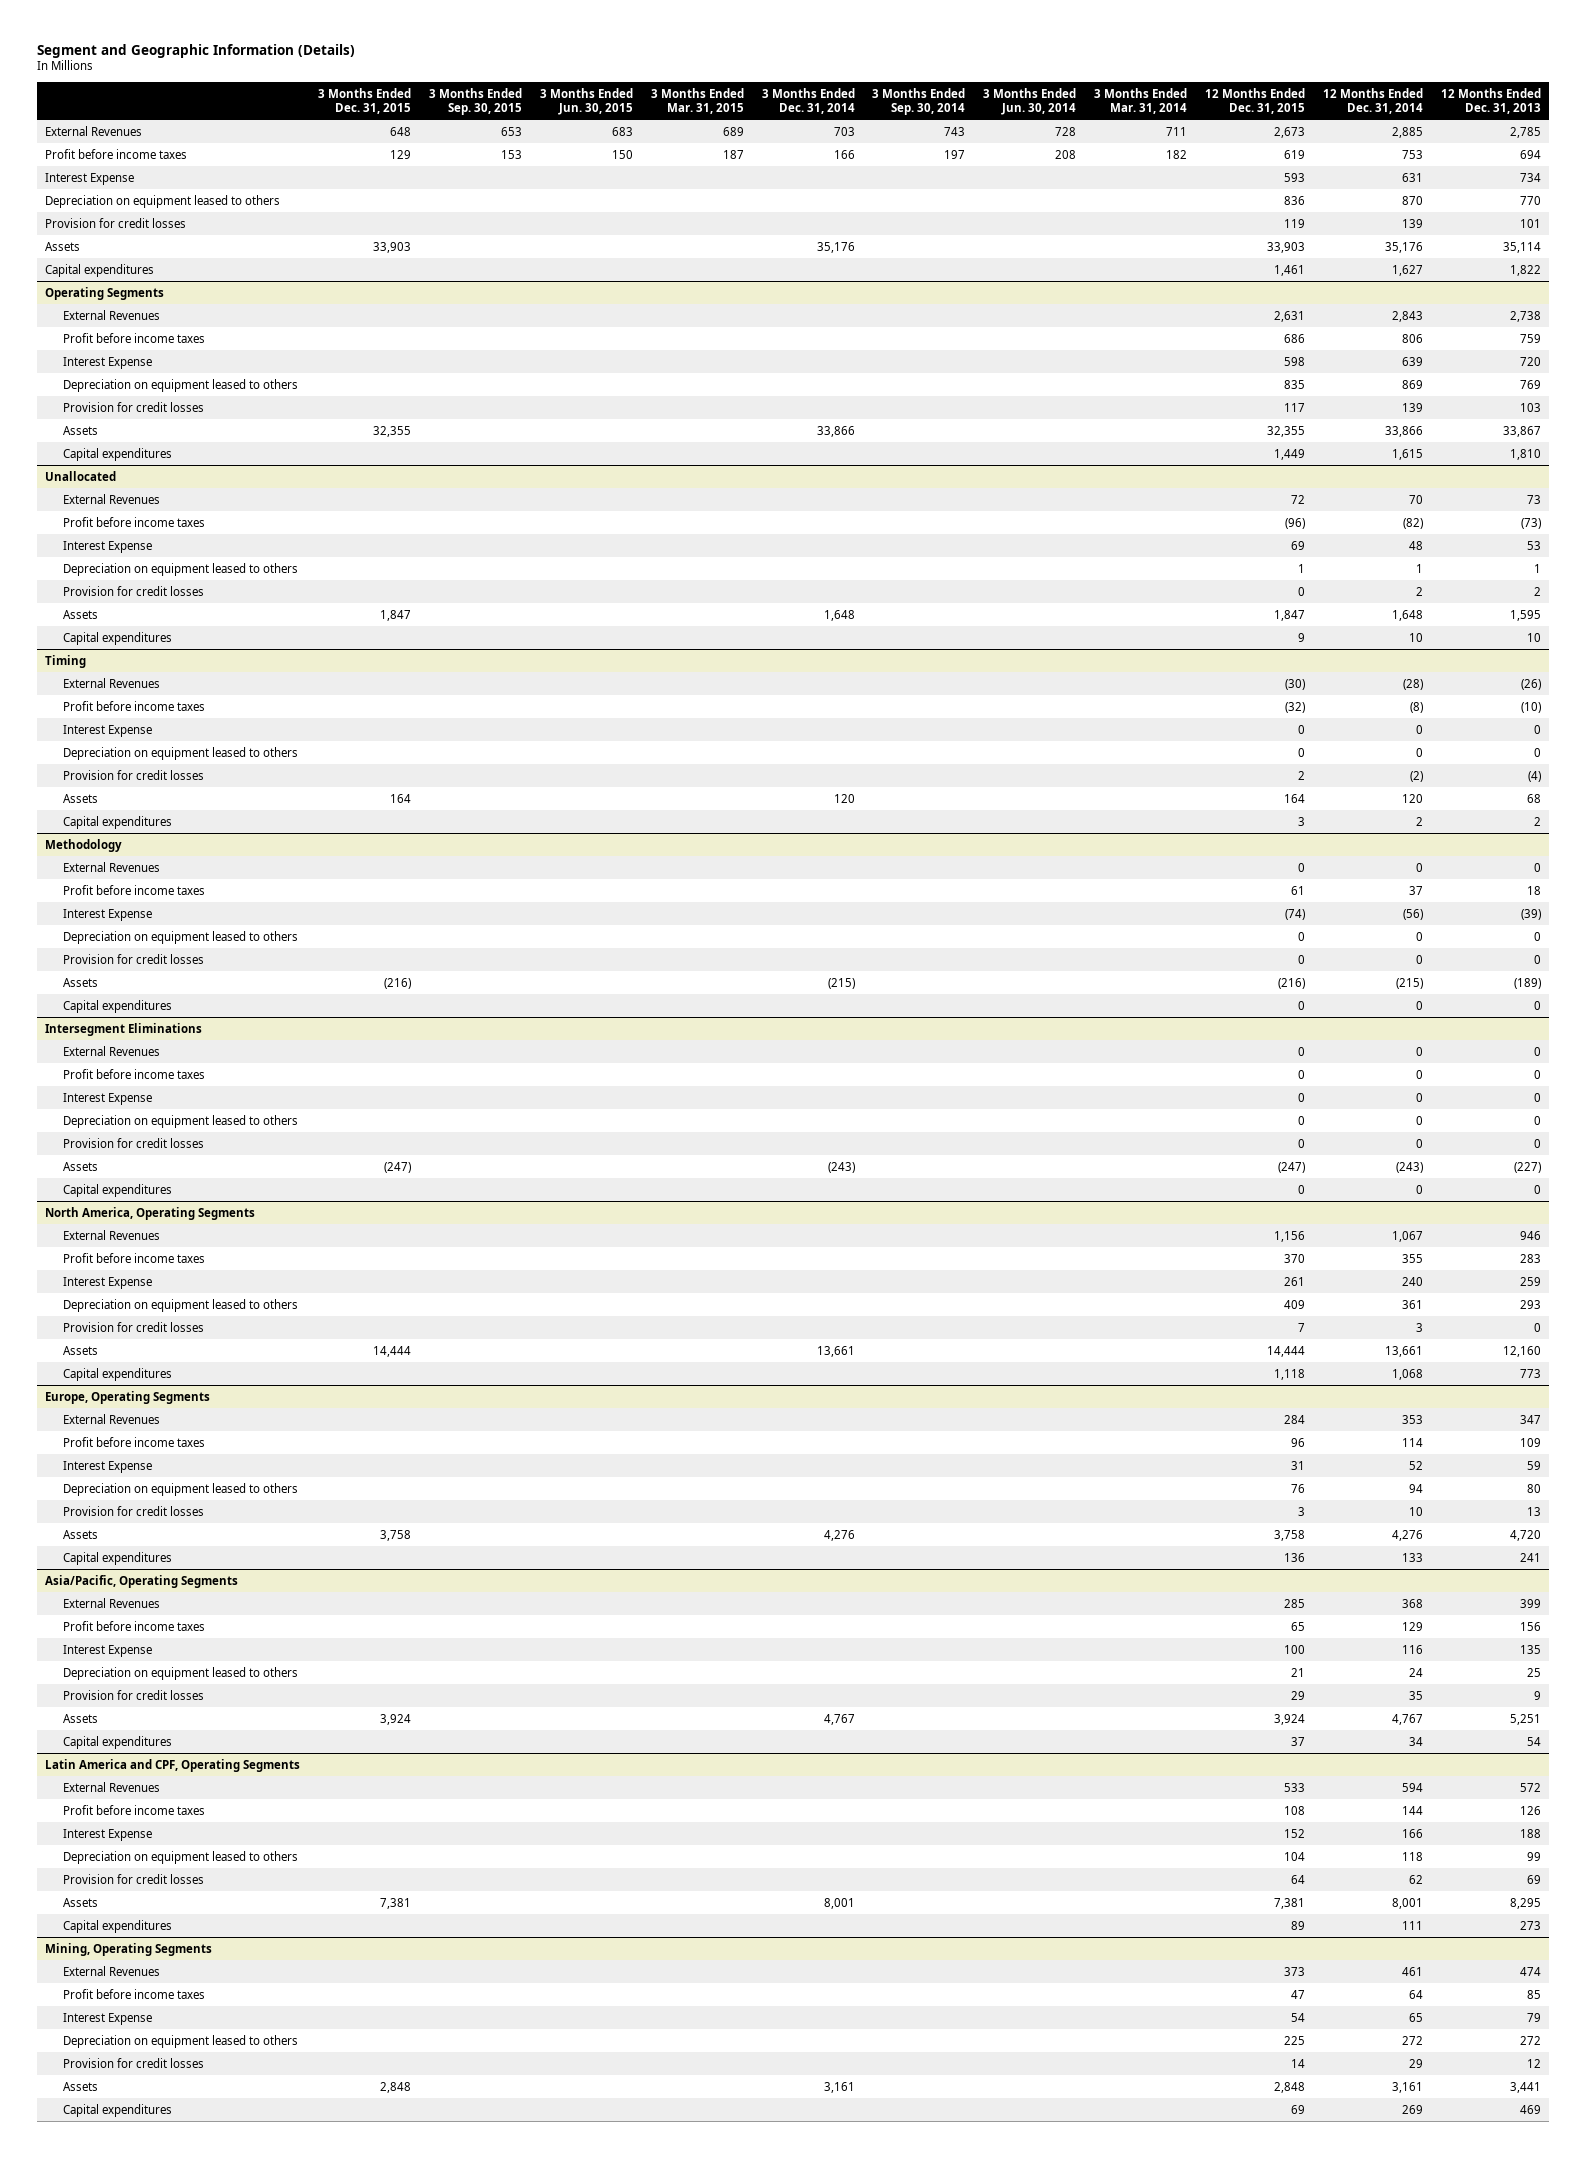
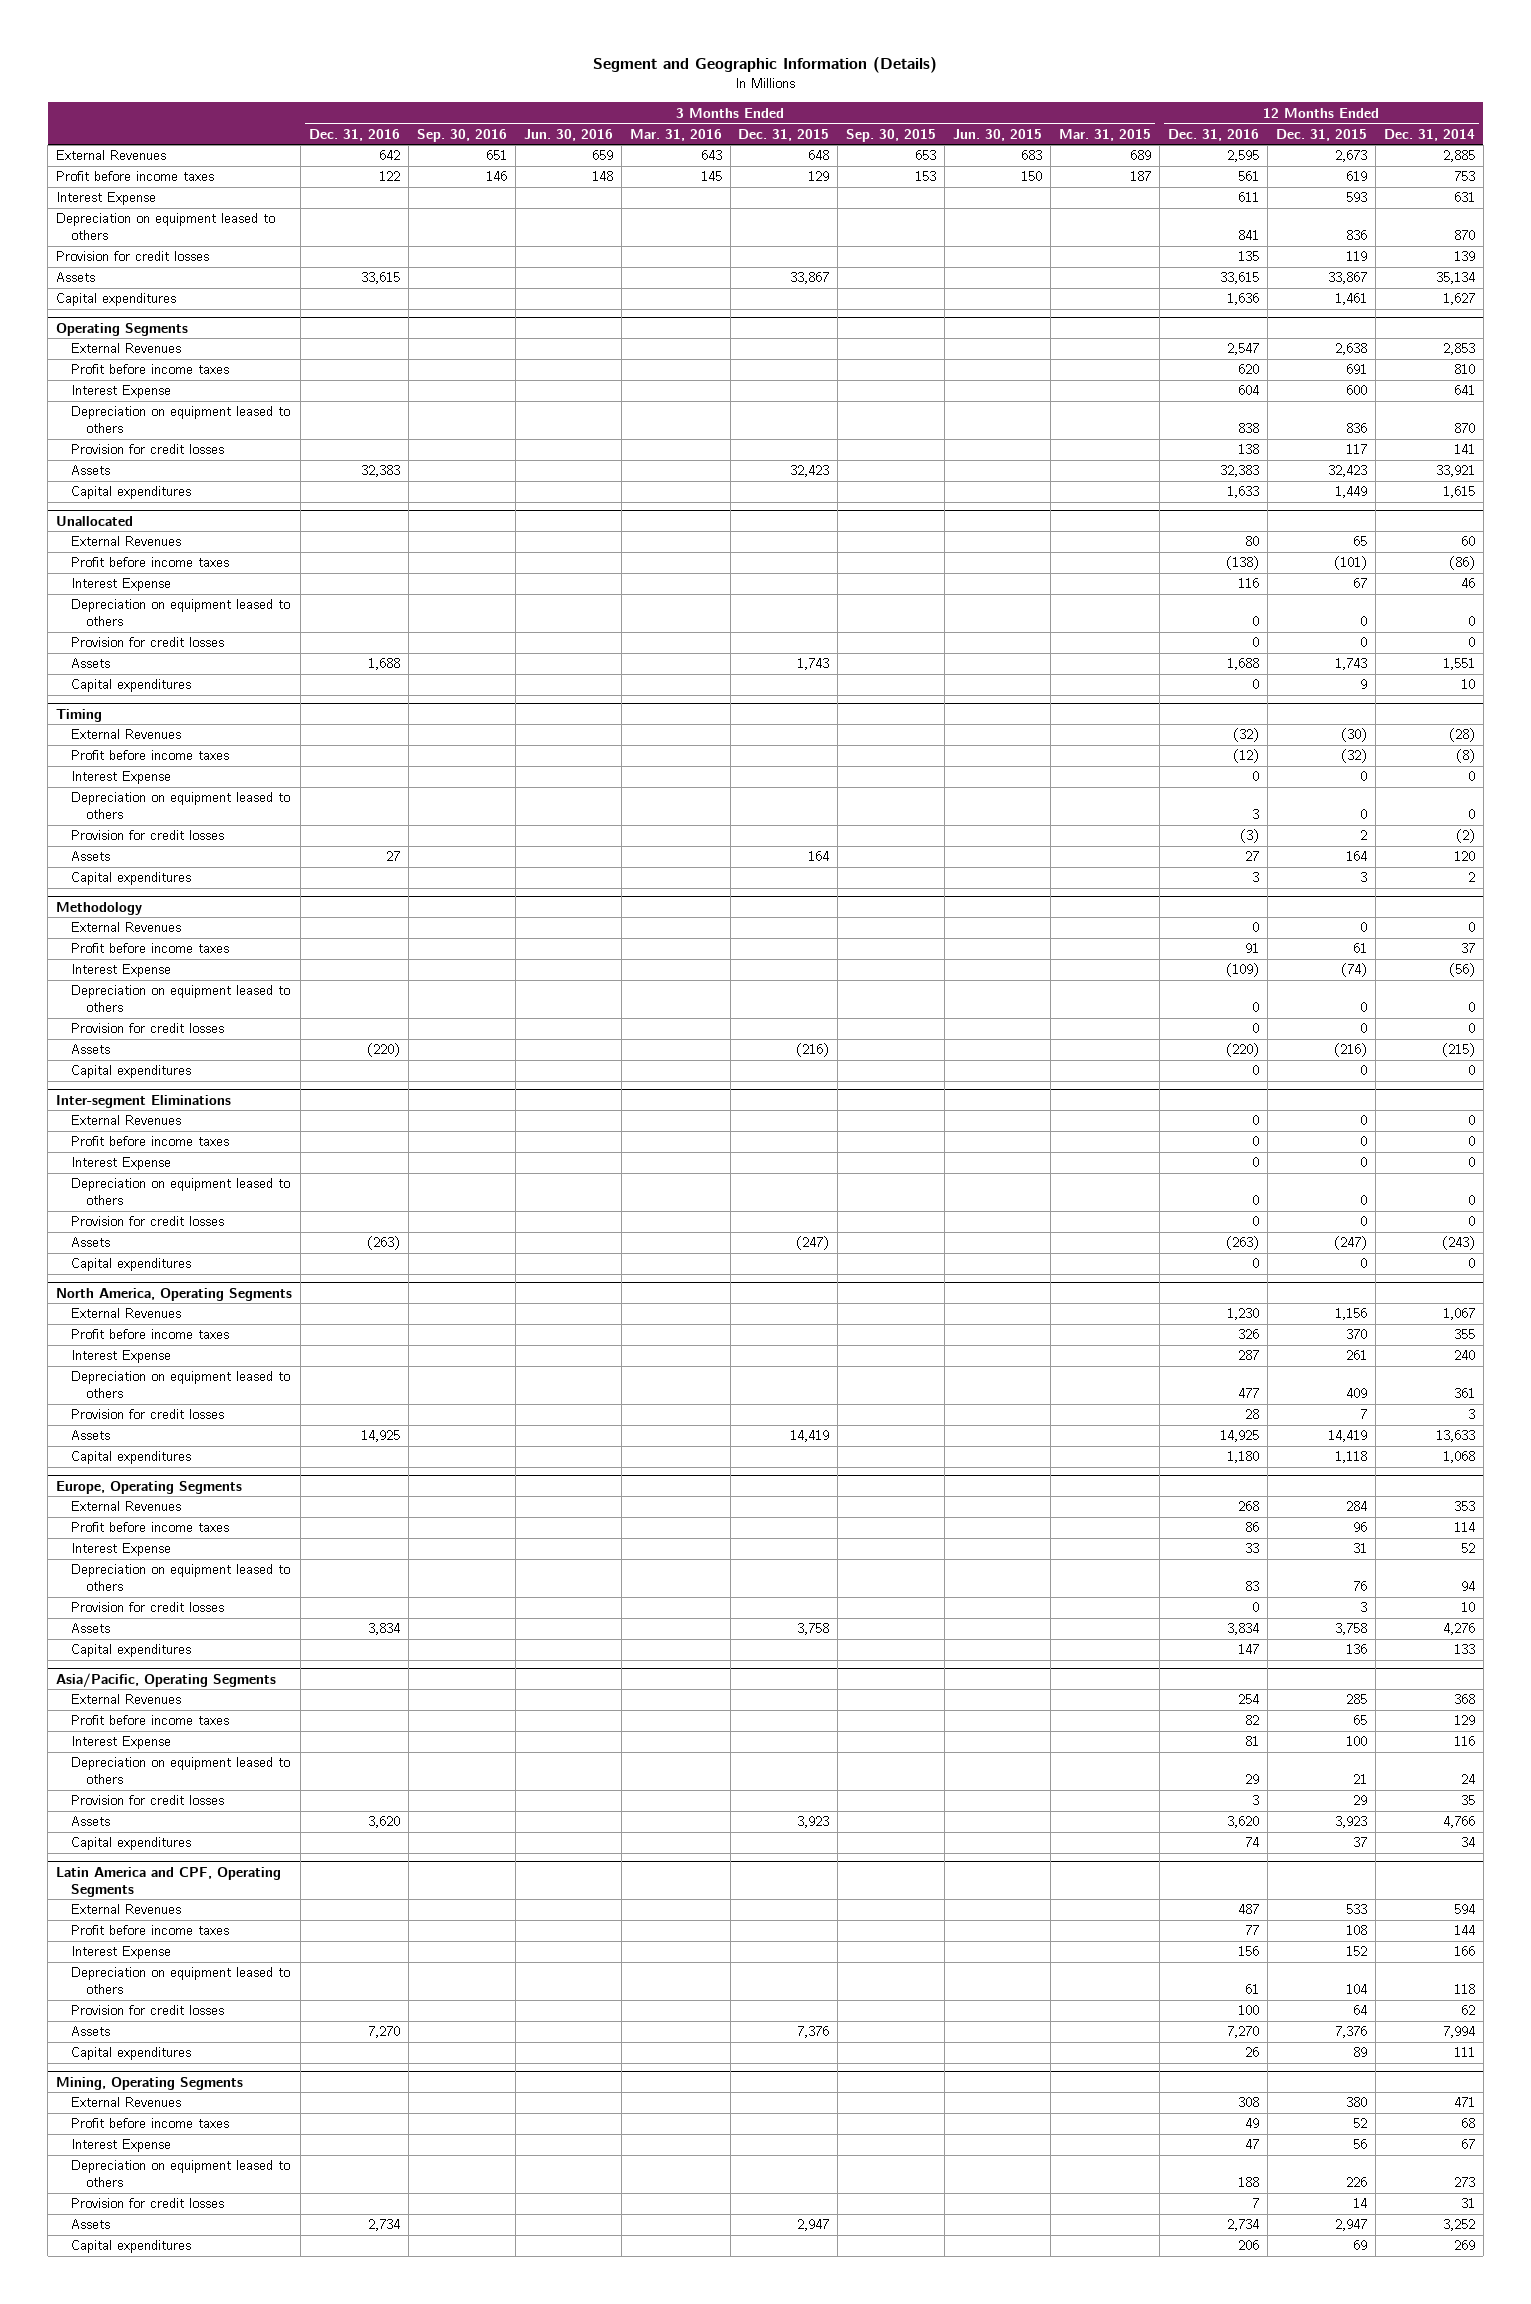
[761,87,855,114] 3 Months Ended Dec. 31, 2014 -> none
[872,87,966,115] 3 Months Ended Sep. 30, 2014 -> none
[983,87,1077,115] 3 Months Ended Jun. 30, 2014 -> none
[1094,87,1188,114] 3 Months Ended Mar. 31, 2014 -> none
[1440,87,1541,114] 12 Months Ended Dec. 31, 2013 -> none
none -> [308,128,400,141] Dec. 31, 2016
none -> [416,128,507,142] Sep. 30, 2016
none -> [523,128,613,141] Jun. 30, 2016
none -> [629,128,722,141] Mar. 31, 2016
none -> [1168,128,1260,141] Dec. 31, 2016
[373,241,412,253] 33,903 -> [790,272,830,285] 33,867
[1266,241,1305,253] 33,903 -> [1327,272,1367,285] 33,867
[1384,241,1423,253] 35,176 -> [1435,272,1475,285] 35,134
[1273,310,1305,322] 2,631 -> [1334,343,1367,356] 2,638
[1391,310,1423,322] 2,843 -> [1442,343,1475,356] 2,853
[1283,333,1305,343] 686 -> [1345,364,1367,375] 691
[1401,333,1423,343] 806 -> [1453,364,1475,375] 810
[1283,356,1305,366] 598 -> [1345,385,1367,396] 600
[1401,356,1423,366] 639 -> [1453,385,1475,396] 641
[1283,379,1305,389] 835 -> [1345,423,1367,434] 836
[1401,379,1423,389] 869 -> [1453,423,1475,434] 870
[1401,402,1423,412] 139 -> [1453,444,1475,455] 141
[373,425,412,437] 32,355 -> [790,465,830,478] 32,423
[1266,425,1305,437] 32,355 -> [1327,465,1367,478] 32,423
[1384,425,1423,437] 33,866 -> [1435,465,1475,478] 33,921
[1290,494,1305,504] 72 -> [1352,536,1367,547] 65
[1408,494,1423,504] 70 -> [1460,536,1475,547] 60
[1284,517,1305,529] (96) -> [1333,556,1367,571] (101)
[1402,517,1423,529] (82) -> [1448,556,1475,571] (86)
[1290,540,1305,550] 69 -> [1352,578,1367,589] 67
[1408,540,1423,550] 48 -> [1460,578,1475,589] 46
[1297,563,1305,573] 1 -> [1359,616,1367,627] 0
[1415,563,1423,573] 1 -> [1467,616,1475,627] 0
[1415,586,1423,596] 2 -> [1467,637,1475,648] 0
[380,609,412,621] 1,847 -> [797,658,830,671] 1,743
[1273,609,1305,621] 1,847 -> [1334,658,1367,671] 1,743
[1391,609,1423,621] 1,648 -> [1442,658,1475,671] 1,551
[45,1022,203,1036] Intersegment Eliminations -> [56,1094,232,1108] Inter-segment Eliminations
[373,1345,412,1357] 14,444 -> [790,1430,830,1443] 14,419
[1266,1345,1305,1357] 14,444 -> [1327,1430,1367,1443] 14,419
[1384,1345,1423,1357] 13,661 -> [1435,1430,1475,1443] 13,633
[380,1713,412,1725] 3,924 -> [797,1816,830,1829] 3,923
[1273,1713,1305,1725] 3,924 -> [1334,1816,1367,1829] 3,923
[1391,1713,1423,1725] 4,767 -> [1442,1816,1475,1829] 4,766
[380,1897,412,1909] 7,381 -> [797,2026,830,2039] 7,376
[1273,1897,1305,1909] 7,381 -> [1334,2026,1367,2039] 7,376
[1391,1897,1423,1909] 8,001 -> [1442,2026,1475,2039] 7,994
[1283,1966,1305,1976] 373 -> [1345,2097,1367,2108] 380
[1401,1966,1423,1976] 461 -> [1453,2097,1475,2108] 471
[1290,1989,1305,1999] 47 -> [1352,2118,1367,2129] 52
[1408,1989,1423,1999] 64 -> [1460,2118,1475,2129] 68
[1290,2012,1305,2022] 54 -> [1352,2139,1367,2150] 56
[1408,2012,1423,2022] 65 -> [1460,2139,1475,2150] 67
[1283,2035,1305,2045] 225 -> [1345,2177,1367,2188] 226
[1401,2035,1423,2045] 272 -> [1453,2177,1475,2188] 273
[1408,2058,1423,2068] 29 -> [1460,2198,1475,2209] 31
[380,2081,412,2093] 2,848 -> [797,2219,830,2232] 2,947
[1273,2081,1305,2093] 2,848 -> [1334,2219,1367,2232] 2,947
[1391,2081,1423,2093] 3,161 -> [1442,2219,1475,2232] 3,252

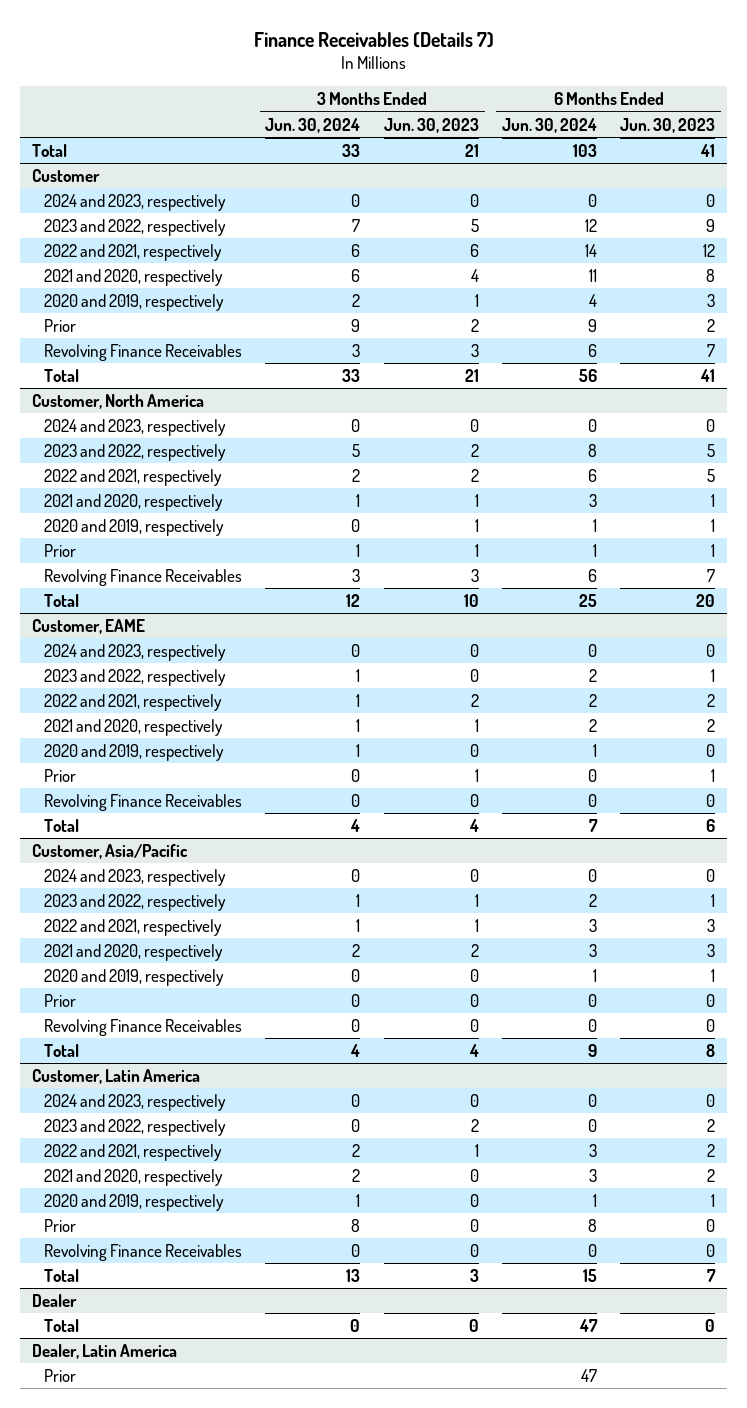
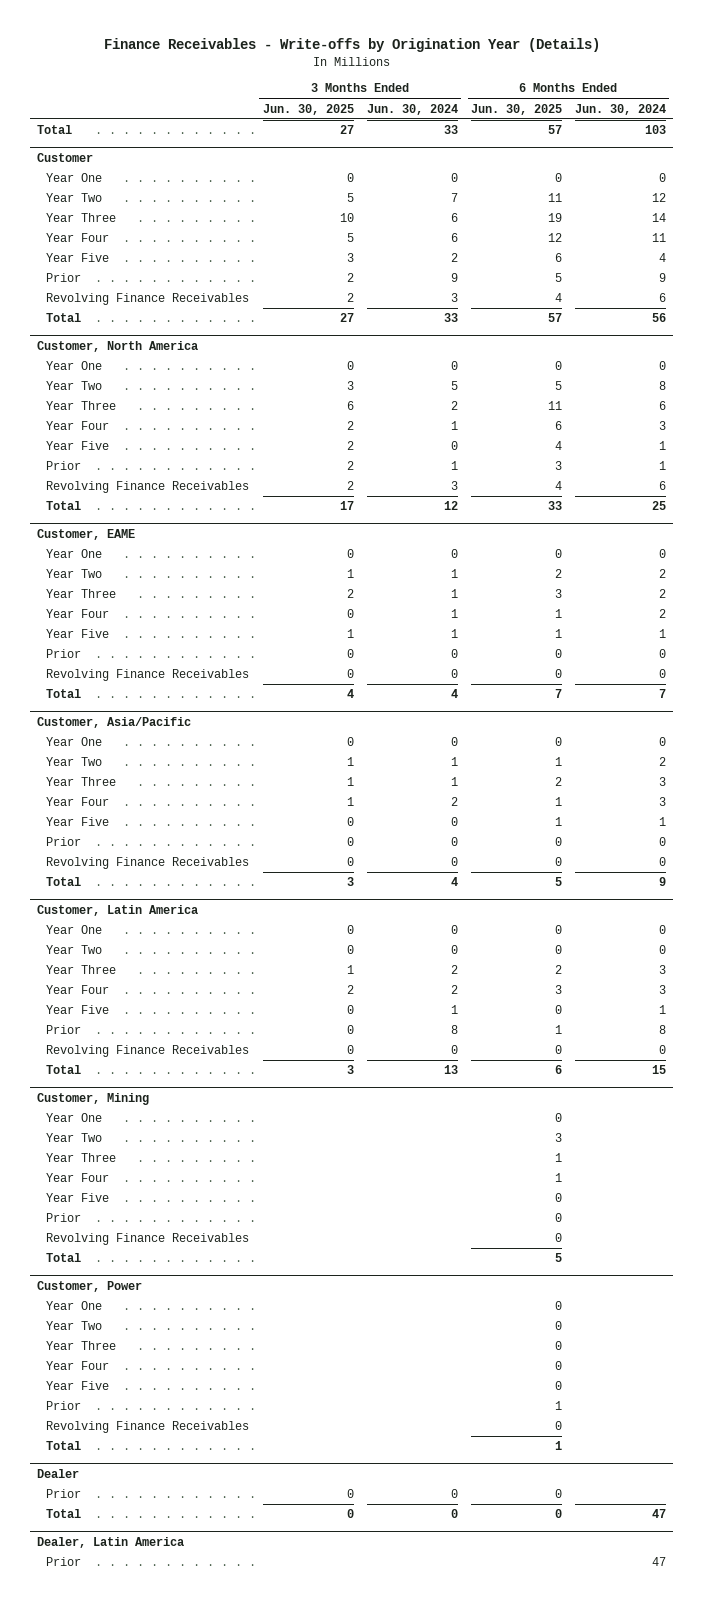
[253,31,494,48] Finance Receivables (Details 7) -> [103,38,600,53] Finance Receivables - Write-offs by Origination Year (Details)
[383,117,479,133] Jun. 30, 2023 -> none
[620,117,716,133] Jun. 30, 2023 -> none
none -> [262,103,354,115] Jun. 30, 2025
none -> [470,103,562,115] Jun. 30, 2025
[44,193,227,211] 2024 and 2023, respectively -> [46,173,103,183] Year One
[44,218,227,236] 2023 and 2022, respectively -> [46,193,103,203] Year Two
[44,243,223,261] 2022 and 2021, respectively -> [46,213,117,223] Year Three
[44,268,224,286] 2021 and 2020, respectively -> [46,233,110,243] Year Four
[44,293,225,311] 2020 and 2019, respectively -> [46,253,110,263] Year Five
[44,418,227,436] 2024 and 2023, respectively -> [46,361,103,371] Year One
[44,443,227,461] 2023 and 2022, respectively -> [46,381,103,391] Year Two
[44,468,223,486] 2022 and 2021, respectively -> [46,401,117,411] Year Three
[44,493,224,511] 2021 and 2020, respectively -> [46,421,110,431] Year Four
[44,518,225,536] 2020 and 2019, respectively -> [46,441,110,451] Year Five
[44,643,227,661] 2024 and 2023, respectively -> [46,549,103,559] Year One
[44,668,227,686] 2023 and 2022, respectively -> [46,569,103,579] Year Two
[44,693,223,711] 2022 and 2021, respectively -> [46,589,117,599] Year Three
[44,718,224,736] 2021 and 2020, respectively -> [46,609,110,619] Year Four
[44,743,225,761] 2020 and 2019, respectively -> [46,629,110,639] Year Five
[44,868,227,886] 2024 and 2023, respectively -> [46,737,103,747] Year One
[44,893,227,911] 2023 and 2022, respectively -> [46,757,103,767] Year Two
[44,918,223,936] 2022 and 2021, respectively -> [46,777,117,787] Year Three
[44,943,224,961] 2021 and 2020, respectively -> [46,797,110,807] Year Four
[44,968,225,986] 2020 and 2019, respectively -> [46,817,110,827] Year Five
[44,1093,227,1111] 2024 and 2023, respectively -> [46,925,103,935] Year One
[44,1118,227,1136] 2023 and 2022, respectively -> [46,945,103,955] Year Two
[44,1143,223,1161] 2022 and 2021, respectively -> [46,965,117,975] Year Three
[44,1168,224,1186] 2021 and 2020, respectively -> [46,985,110,995] Year Four
[44,1193,225,1211] 2020 and 2019, respectively -> [46,1005,110,1015] Year Five
none -> [37,1092,150,1105] Customer, Mining
none -> [46,1113,103,1123] Year One
none -> [46,1133,103,1143] Year Two
none -> [46,1153,117,1163] Year Three
none -> [46,1173,110,1183] Year Four
none -> [46,1193,110,1203] Year Five
none -> [46,1213,82,1223] Prior
none -> [46,1233,250,1246] Revolving Finance Receivables
none -> [46,1253,82,1263] Total
none -> [37,1280,143,1292] Customer, Power
none -> [46,1301,103,1311] Year One
none -> [46,1321,103,1331] Year Two
none -> [46,1341,117,1351] Year Three
none -> [46,1361,110,1371] Year Four
none -> [46,1381,110,1391] Year Five
none -> [46,1401,82,1411] Prior
none -> [46,1421,250,1434] Revolving Finance Receivables
none -> [46,1441,82,1451] Total
none -> [46,1489,82,1499] Prior

